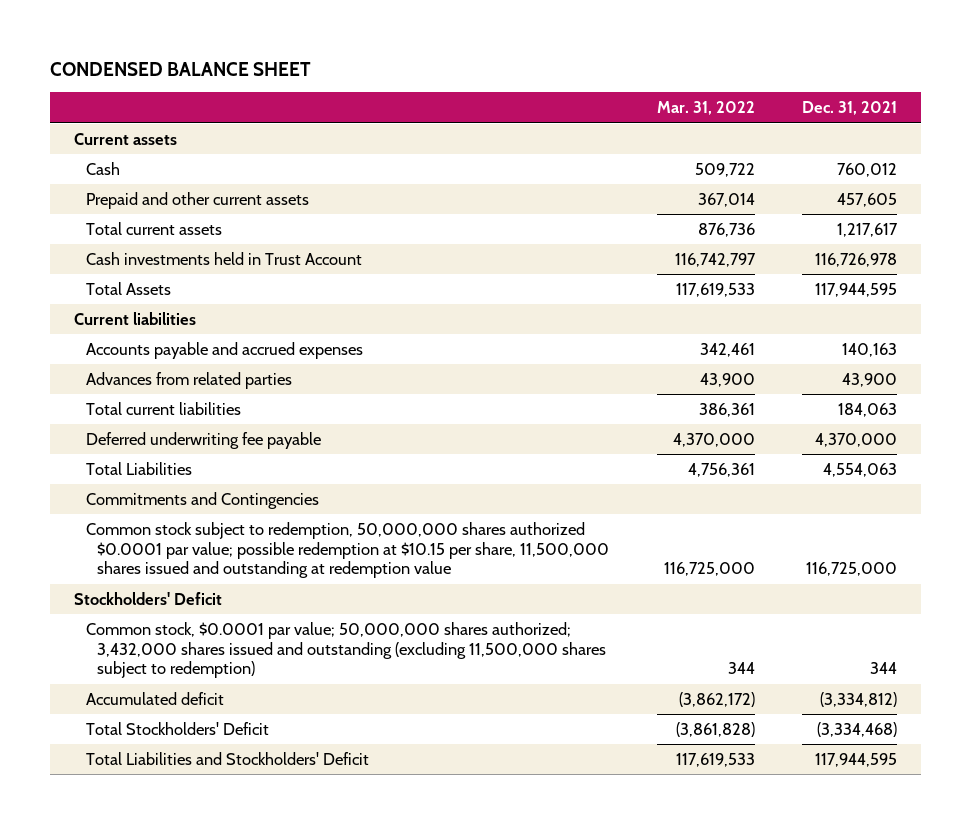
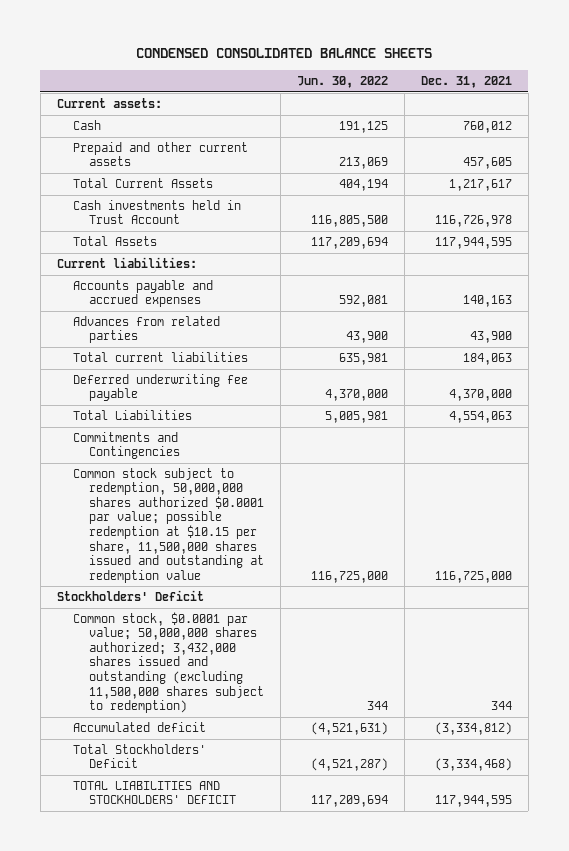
[50,61,312,76] CONDENSED BALANCE SHEET -> [136,48,433,59] CONDENSED CONSOLIDATED BALANCE SHEETS
[656,101,755,116] Mar. 31, 2022 -> none
none -> [297,76,389,89] Jun. 30, 2022
[73,132,177,145] Current assets -> [56,97,162,108] Current assets:
[85,221,222,235] Total current assets -> [73,177,214,188] Total Current Assets
[73,311,196,325] Current liabilities -> [56,256,197,268] Current liabilities:
[85,751,369,765] Total Liabilities and Stockholders' Deficit -> [73,780,237,805] TOTAL LIABILITIES AND STOCKHOLDERS' DEFICIT

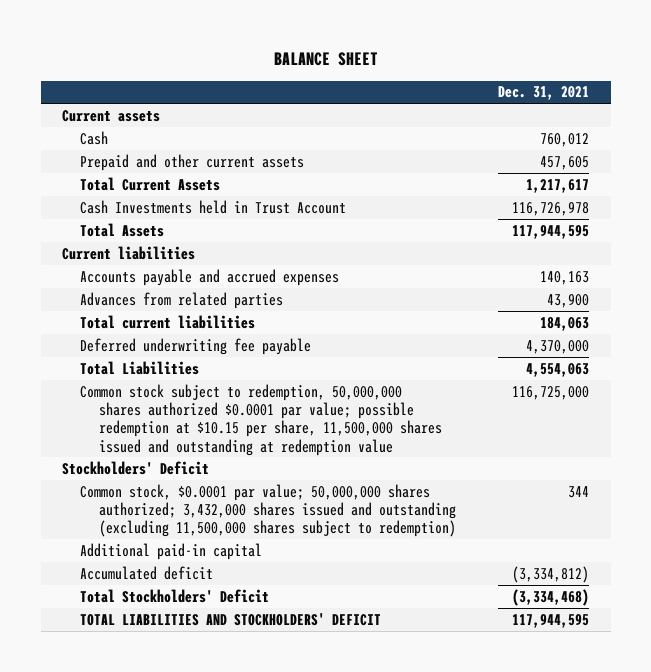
[136,48,433,59] CONDENSED CONSOLIDATED BALANCE SHEETS -> [273,51,378,66] BALANCE SHEET
[297,76,389,89] Jun. 30, 2022 -> none
[56,97,162,108] Current assets: -> [61,109,160,122] Current assets
[73,199,242,225] Cash investments held in Trust Account -> [80,199,347,214] Cash Investments held in Trust Account
[56,256,197,268] Current liabilities: -> [61,245,195,260] Current liabilities
[73,431,181,460] Commitments and Contingencies -> none
none -> [80,542,263,560] Additional paid-in capital

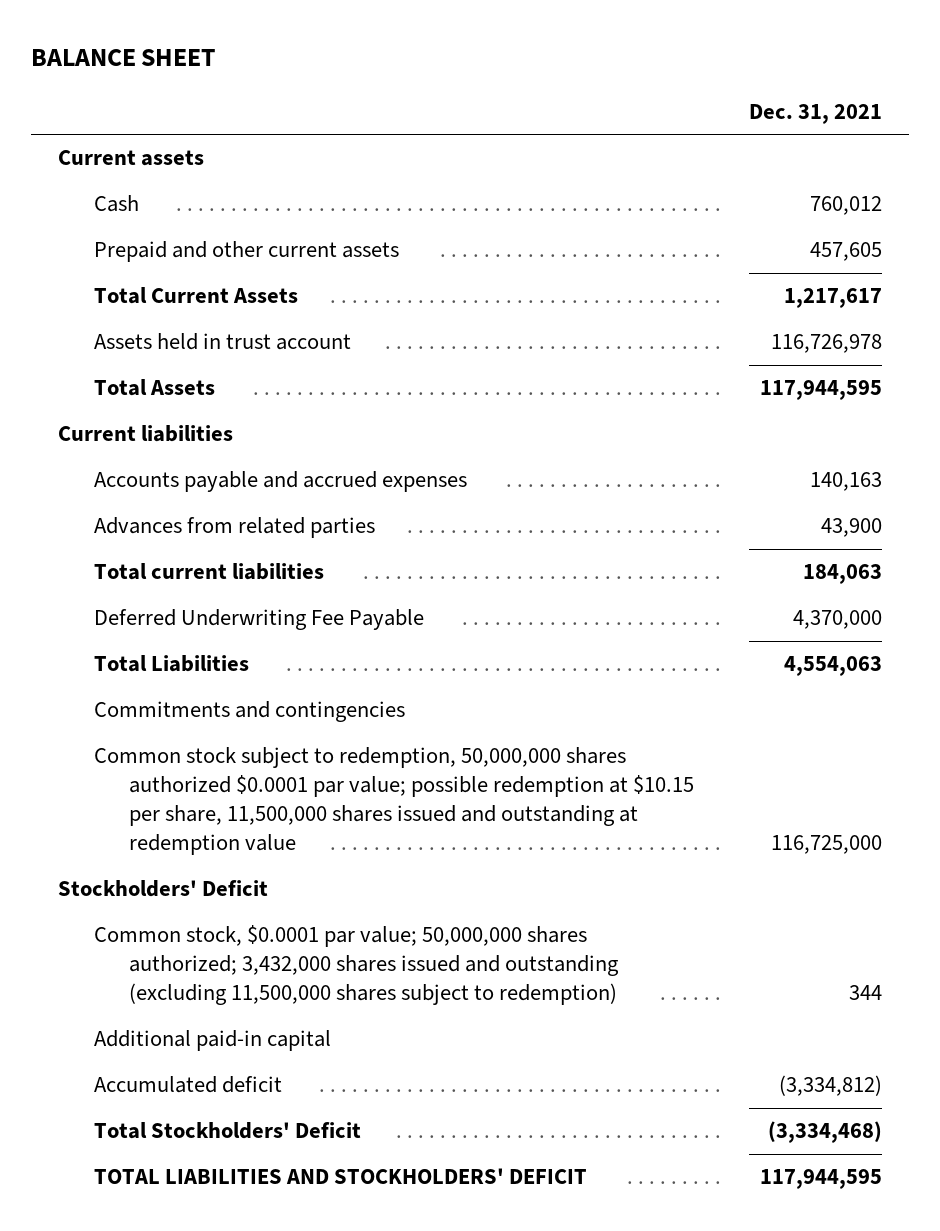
[80,199,347,214] Cash Investments held in Trust Account -> [93,333,351,351] Assets held in trust account
[80,337,312,355] Deferred underwriting fee payable -> [93,609,424,631] Deferred Underwriting Fee Payable
none -> [93,701,405,723] Commitments and contingencies

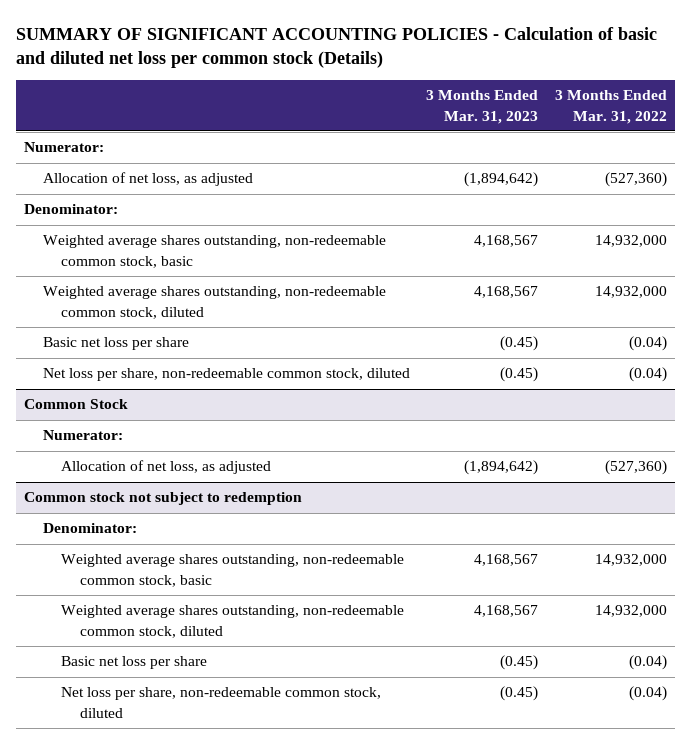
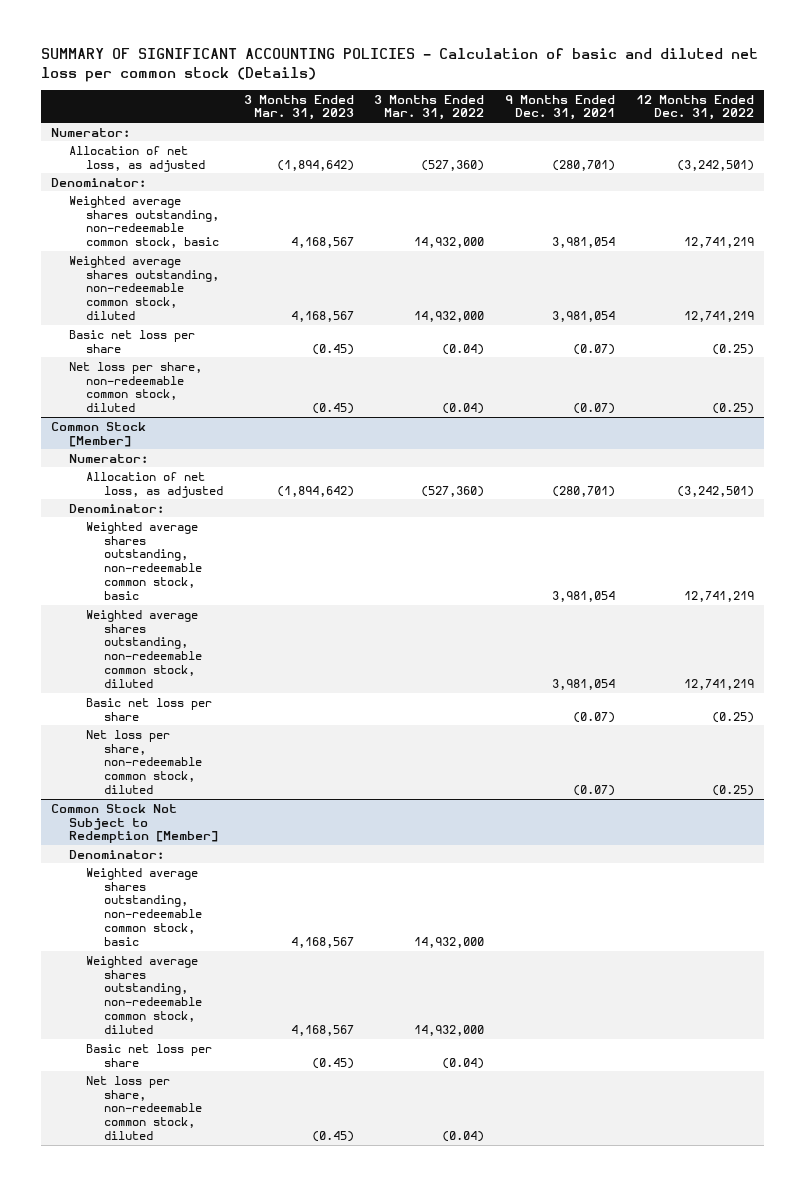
none -> [505,94,616,121] 9 Months Ended Dec. 31, 2021
none -> [635,94,754,121] 12 Months Ended Dec. 31, 2022
[24,399,129,410] Common Stock -> [51,421,147,447] Common Stock [Member]
[24,492,303,506] Common stock not subject to redemption -> none
none -> [86,521,203,600] Weighted average shares outstanding, non-redeemable common stock, basic
none -> [86,609,203,688] Weighted average shares outstanding, non-redeemable common stock, diluted
none -> [86,697,213,721] Basic net loss per share
none -> [86,729,203,795] Net loss per share, non-redeemable common stock, diluted
none -> [51,803,218,844] Common Stock Not Subject to Redemption [Member]
none -> [68,849,164,859] Denominator:

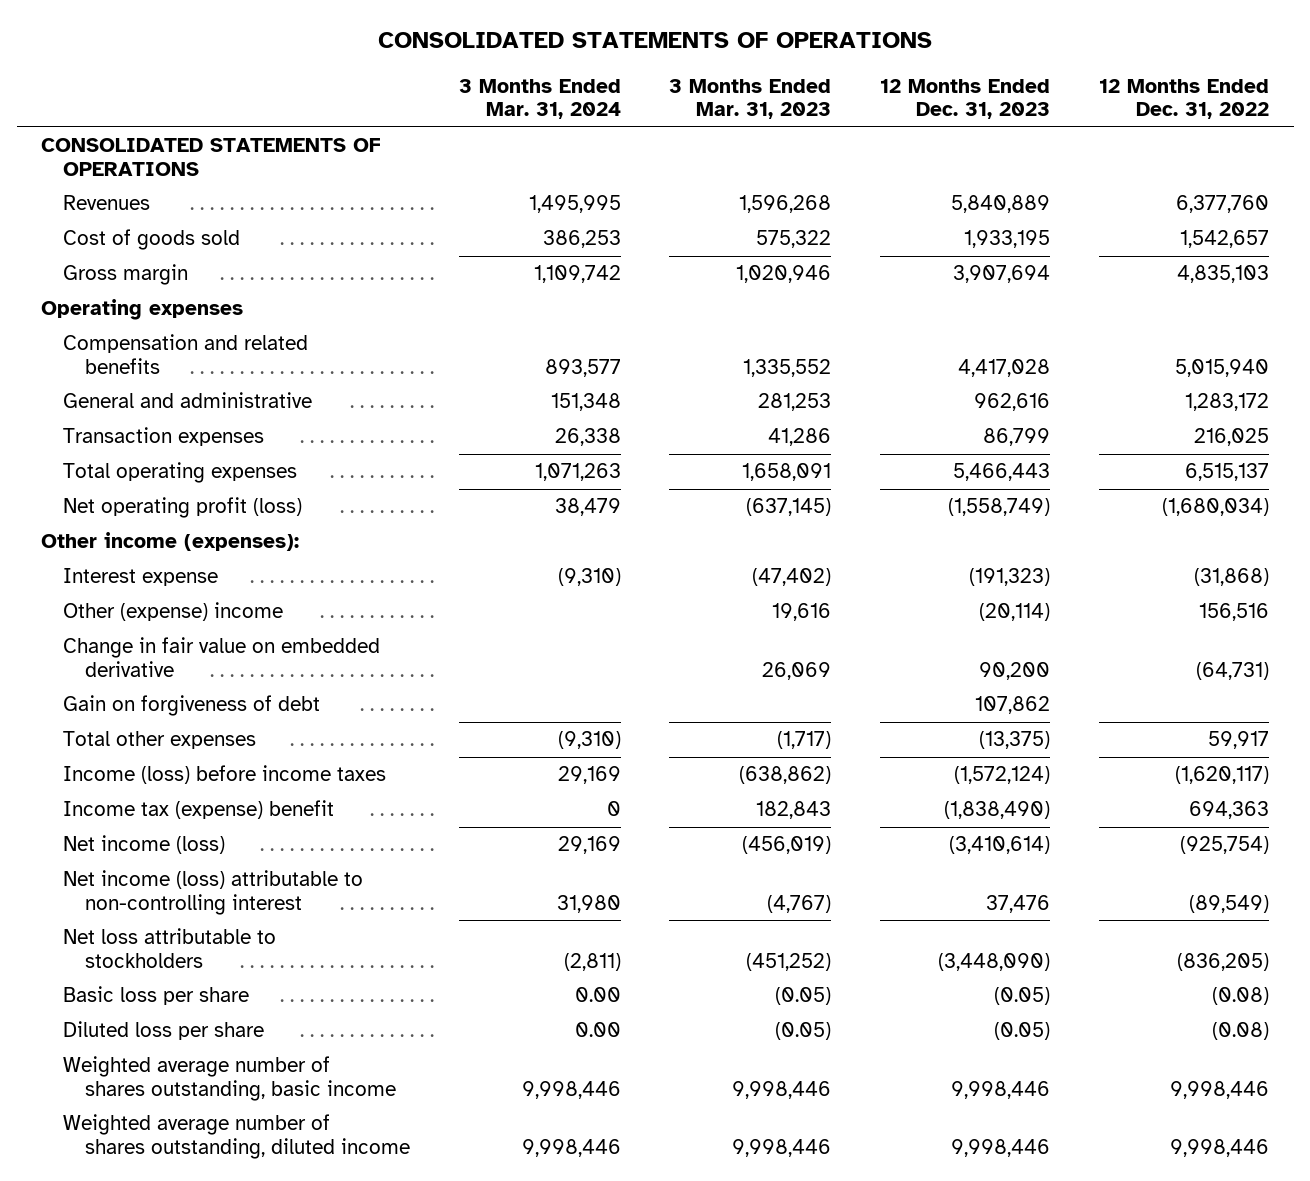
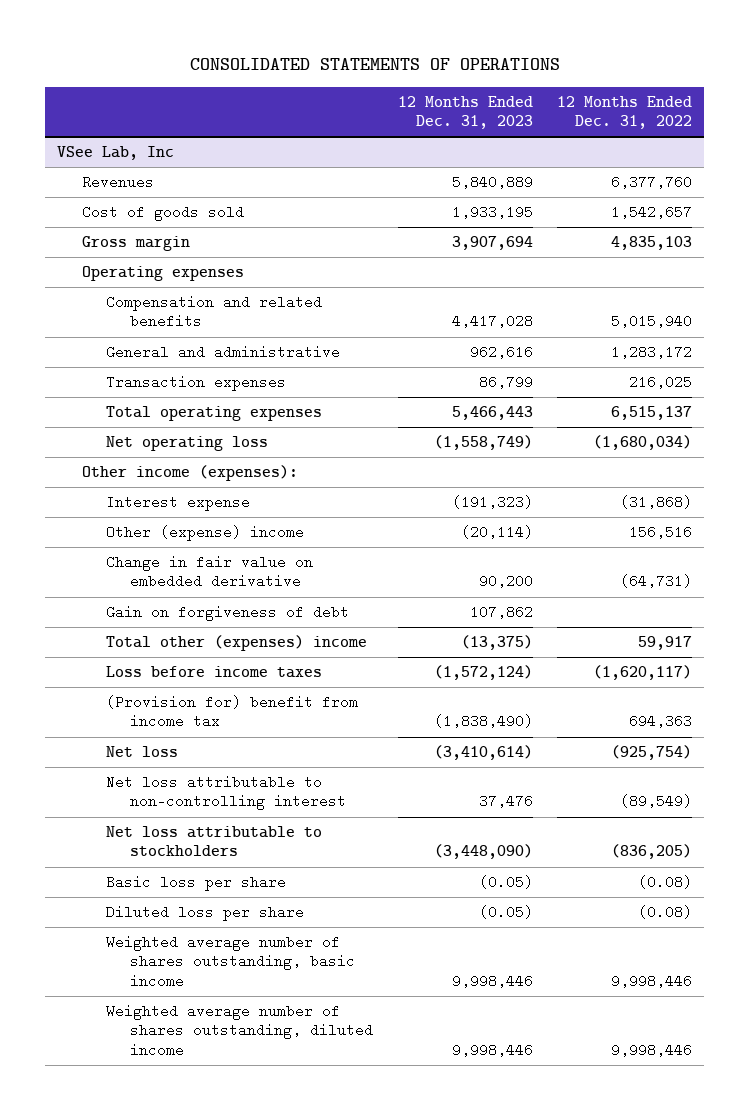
[458,78,621,120] 3 Months Ended Mar. 31, 2024 -> none
[669,78,832,120] 3 Months Ended Mar. 31, 2023 -> none
[41,138,381,176] CONSOLIDATED STATEMENTS OF OPERATIONS -> none
none -> [57,146,175,161] VSee Lab, Inc
[62,497,302,519] Net operating profit (loss) -> [106,436,269,452] Net operating loss
[62,731,256,750] Total other expenses -> [106,635,368,652] Total other (expenses) income
[62,765,386,785] Income (loss) before income taxes -> [106,666,323,679] Loss before income taxes
[62,800,334,820] Income tax (expense) benefit -> [106,695,359,729] (Provision for) benefit from income tax
[62,835,225,855] Net income (loss) -> [106,746,179,758] Net loss
[62,870,363,915] Net income (loss) attributable to non-controlling interest -> [106,775,347,811] Net loss attributable to non-controlling interest

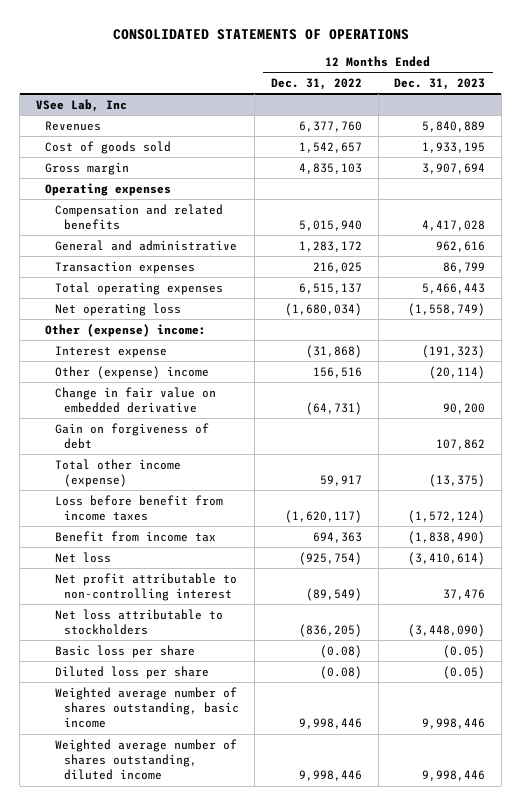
[81,465,298,482] Other income (expenses): -> [45,323,207,337] Other (expense) income:
[106,635,368,652] Total other (expenses) income -> [54,458,181,488] Total other income (expense)
[106,666,323,679] Loss before income taxes -> [54,494,223,522] Loss before benefit from income taxes
[106,695,359,729] (Provision for) benefit from income tax -> [54,530,216,542] Benefit from income tax
[106,775,347,811] Net loss attributable to non-controlling interest -> [54,572,237,602] Net profit attributable to non-controlling interest

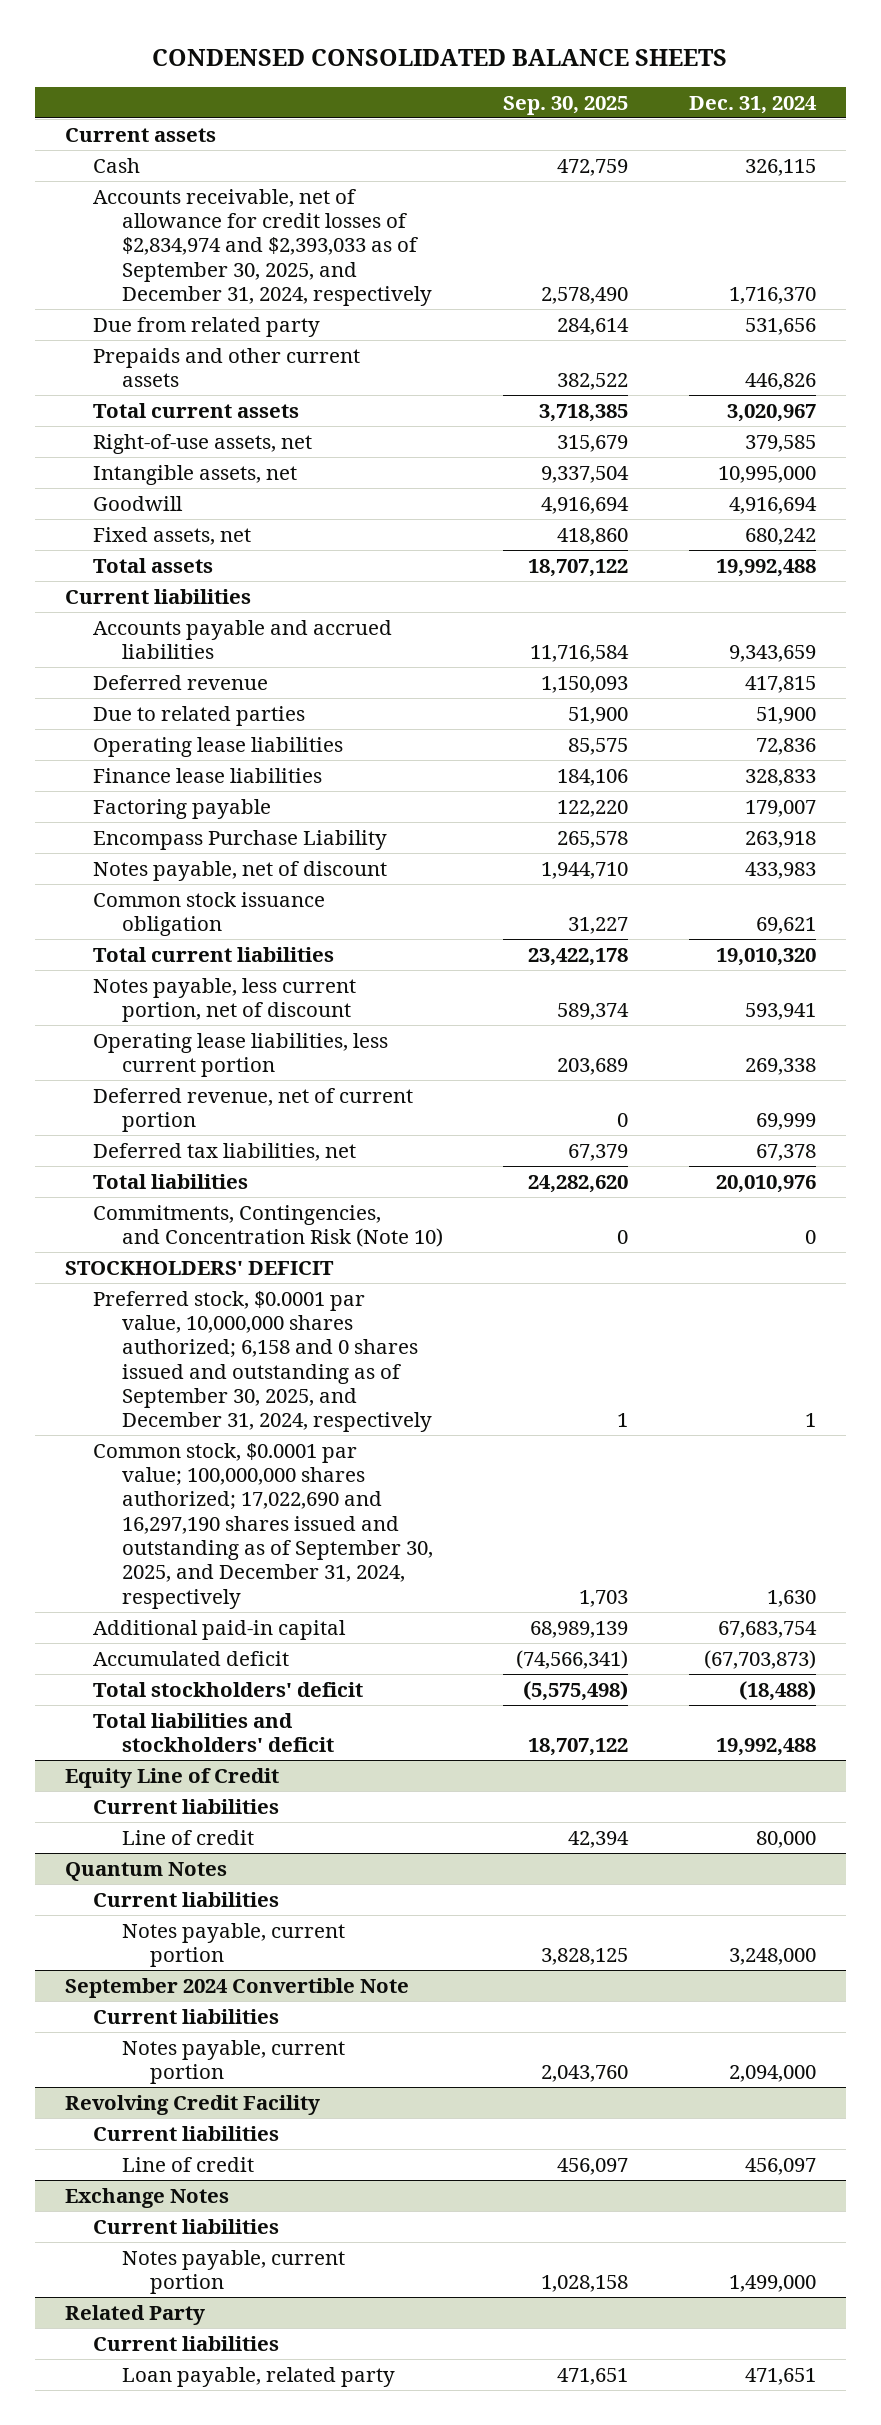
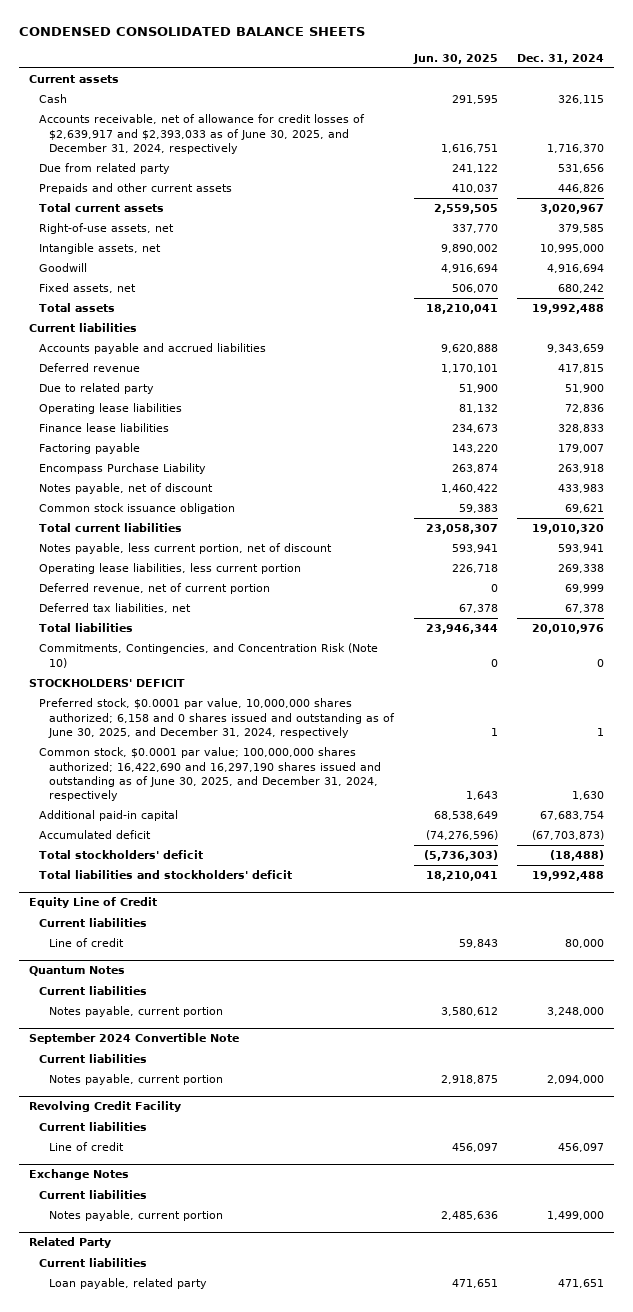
[503,95,629,115] Sep. 30, 2025 -> none
none -> [412,53,498,64] Jun. 30, 2025
[93,188,432,306] Accounts receivable, net of allowance for credit losses of $2,834,974 and $2,393,033 as of September 30, 2025, and December 31, 2024, respectively -> [39,114,366,154] Accounts receivable, net of allowance for credit losses of $2,639,917 and $2,393,033 as of June 30, 2025, and December 31, 2024, respectively
[93,705,306,726] Due to related parties -> [39,383,155,395] Due to related party
[93,1290,432,1433] Preferred stock, $0.0001 par value, 10,000,000 shares authorized; 6,158 and 0 shares issued and outstanding as of September 30, 2025, and December 31, 2024, respectively -> [39,698,396,738] Preferred stock, $0.0001 par value, 10,000,000 shares authorized; 6,158 and 0 shares issued and outstanding as of June 30, 2025, and December 31, 2024, respectively
[93,1442,433,1609] Common stock, $0.0001 par value; 100,000,000 shares authorized; 17,022,690 and 16,297,190 shares issued and outstanding as of September 30, 2025, and December 31, 2024, respectively -> [39,747,382,802] Common stock, $0.0001 par value; 100,000,000 shares authorized; 16,422,690 and 16,297,190 shares issued and outstanding as of June 30, 2025, and December 31, 2024, respectively

